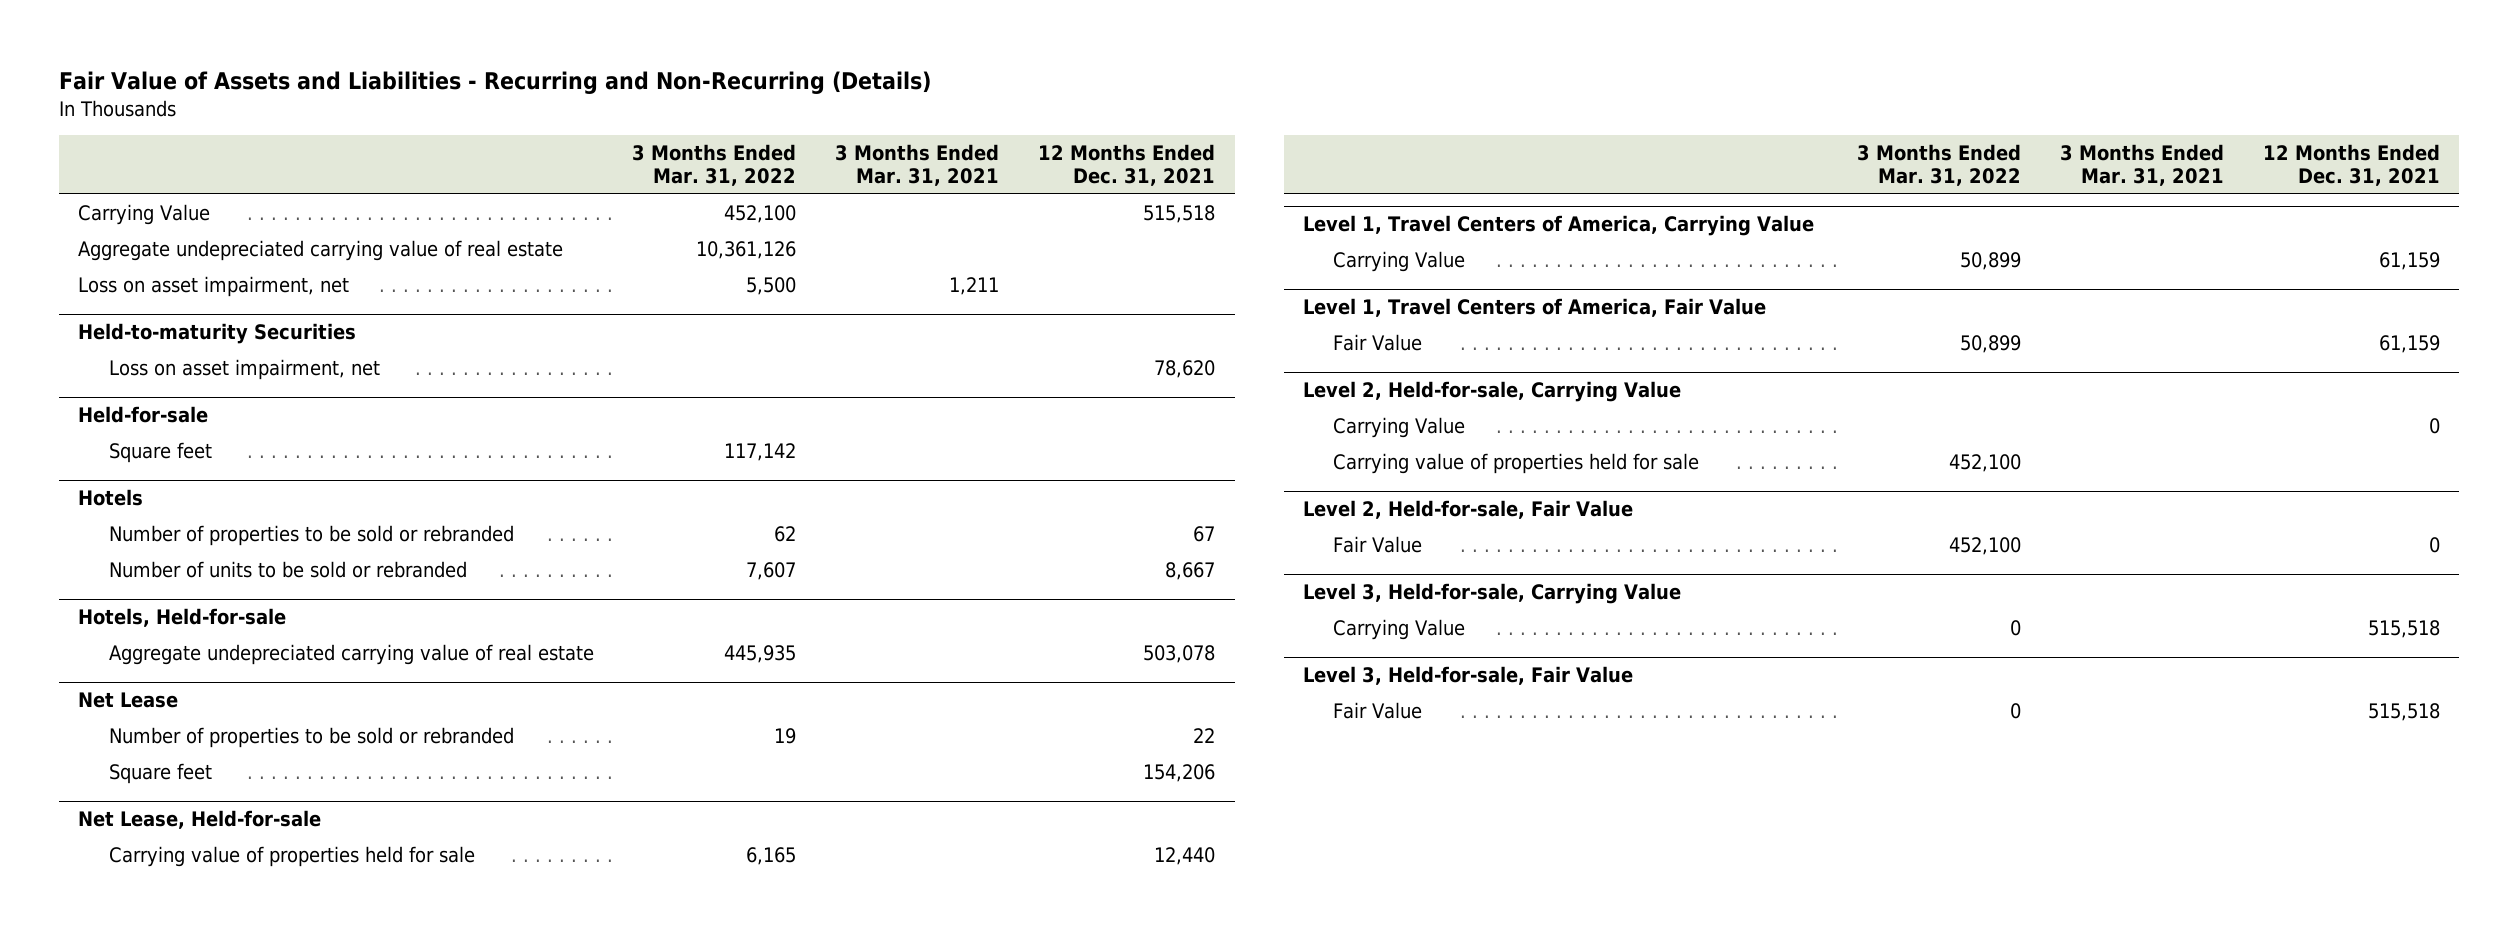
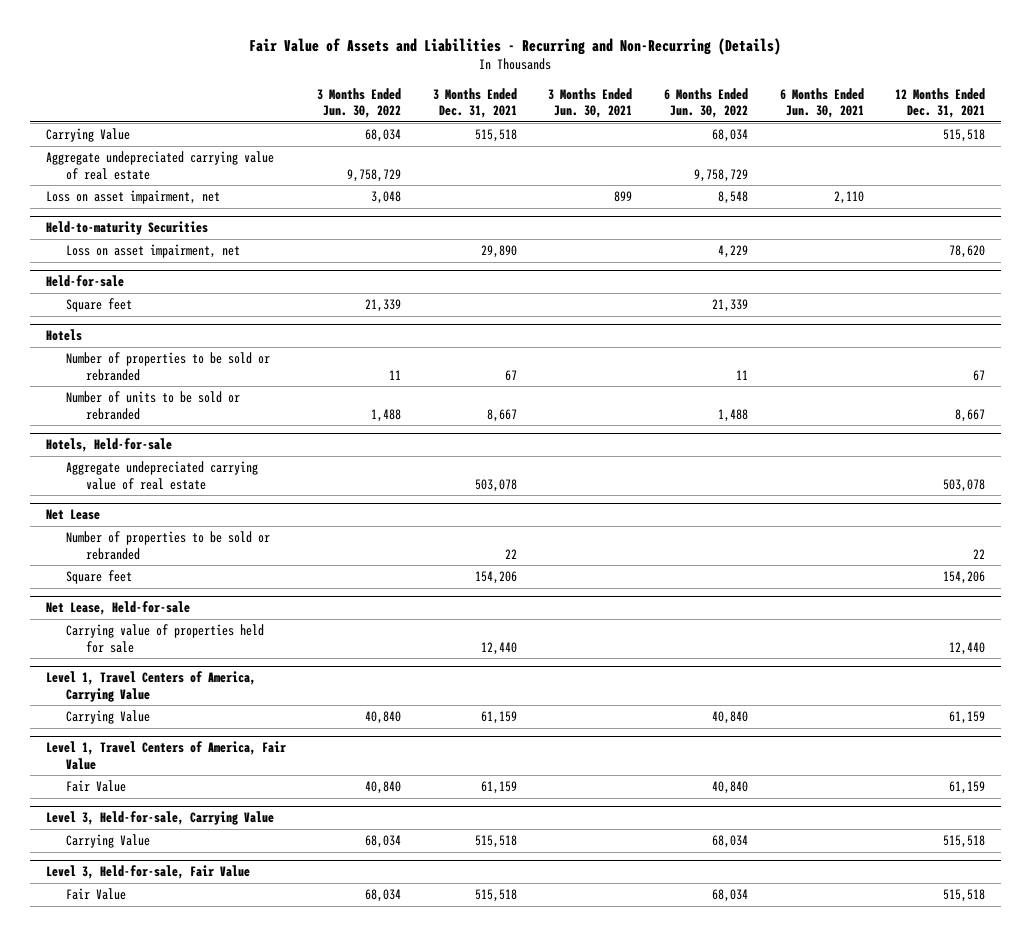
[632,144,797,187] 3 Months Ended Mar. 31, 2022 -> none
[835,144,1000,187] 3 Months Ended Mar. 31, 2021 -> none
none -> [317,87,402,119] 3 Months Ended Jun. 30, 2022
none -> [432,87,517,119] 3 Months Ended Dec. 31, 2021
none -> [548,87,633,119] 3 Months Ended Jun. 30, 2021
none -> [664,87,749,119] 6 Months Ended Jun. 30, 2022
none -> [779,87,864,119] 6 Months Ended Jun. 30, 2021
[1303,381,1682,403] Level 2, Held-for-sale, Carrying Value -> none
[1333,416,1466,438] Carrying Value -> none
[1333,452,1700,474] Carrying value of properties held for sale -> none
[1303,500,1634,520] Level 2, Held-for-sale, Fair Value -> none
[1333,535,1423,553] Fair Value -> none

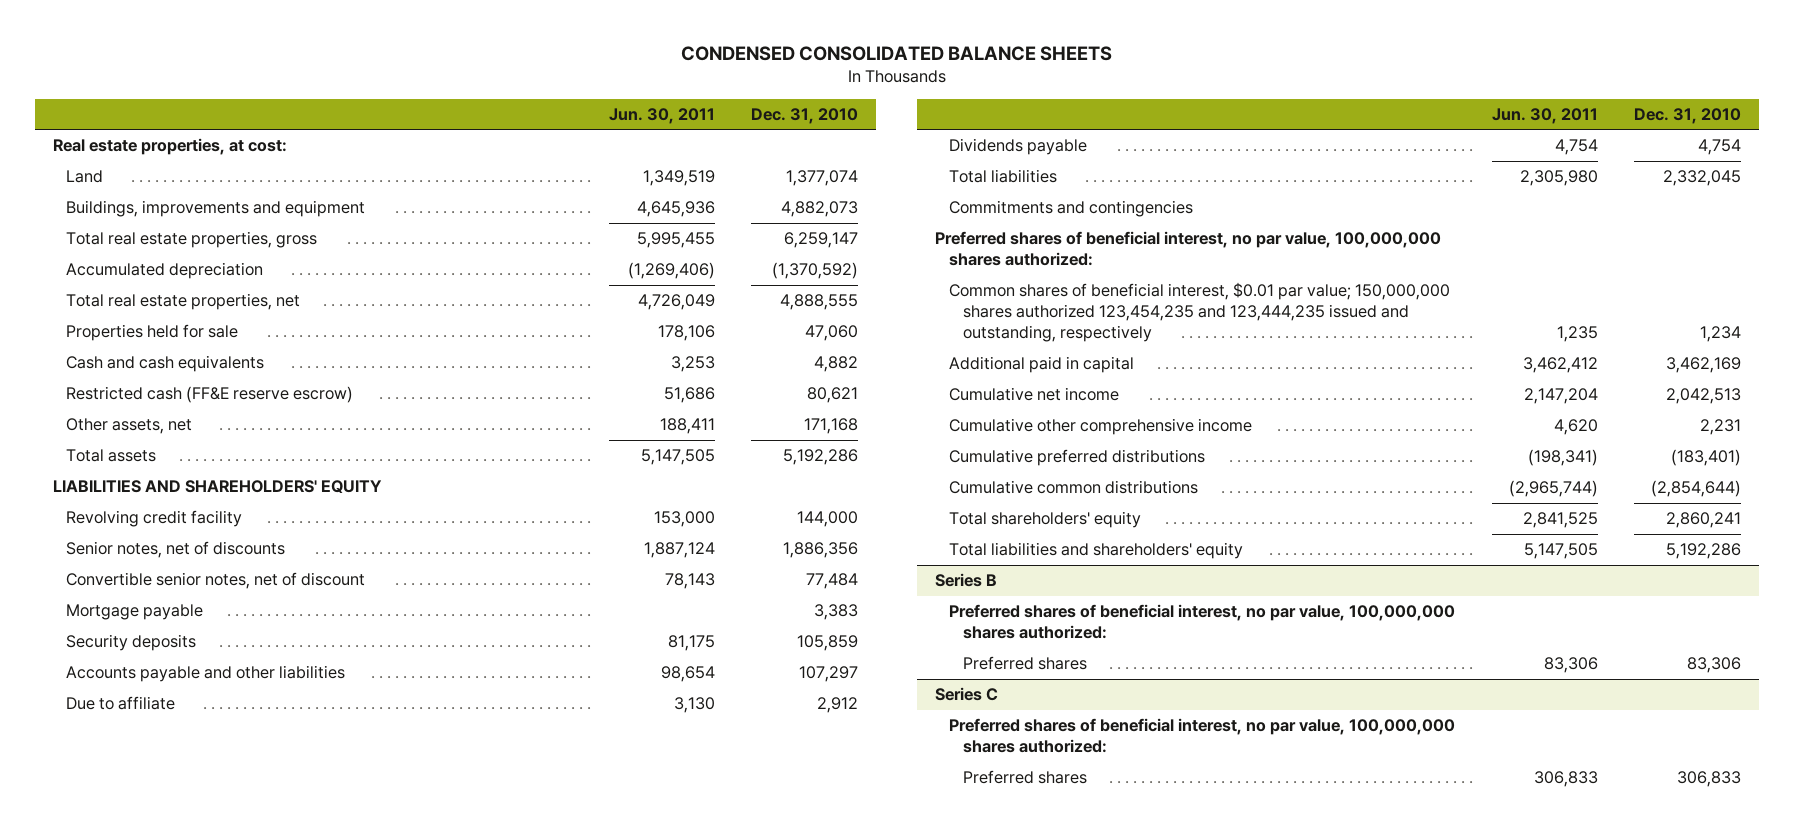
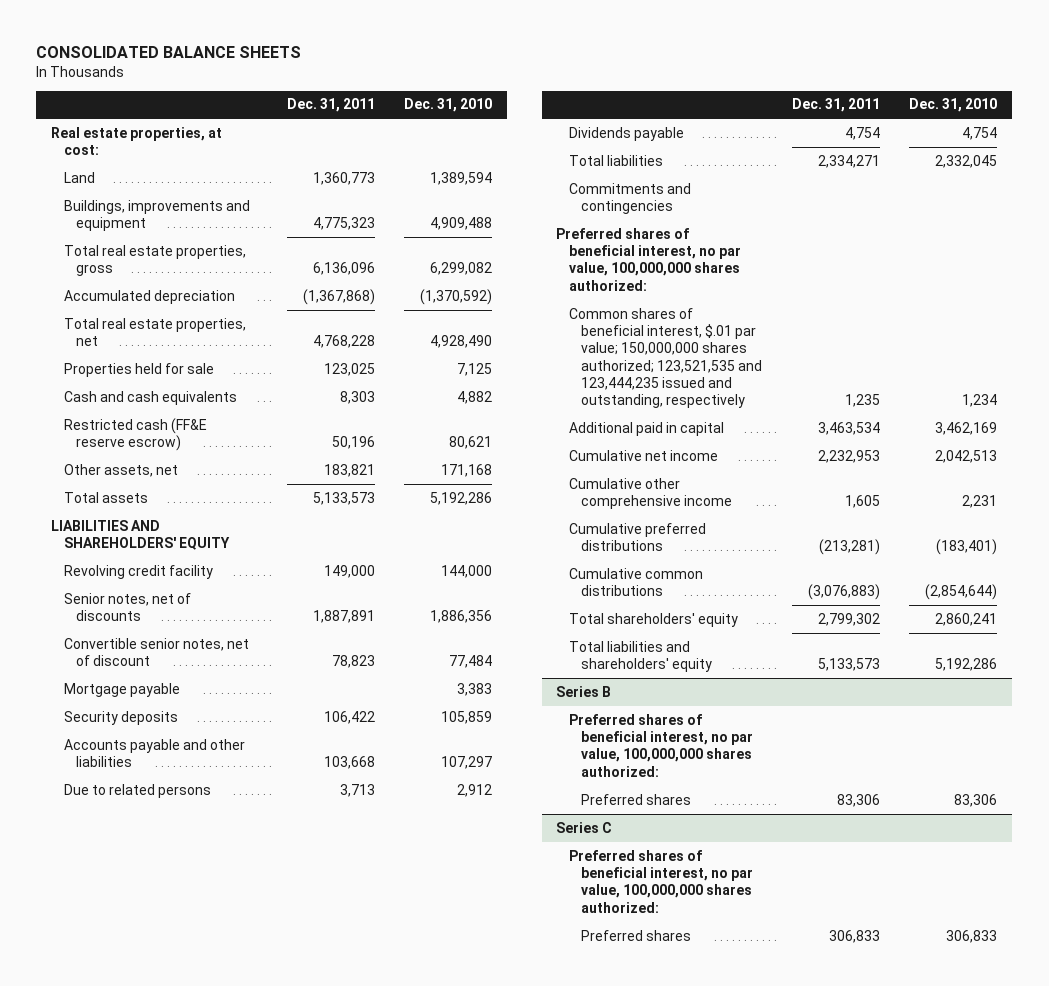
[680,46,1112,62] CONDENSED CONSOLIDATED BALANCE SHEETS -> [36,45,302,58] CONSOLIDATED BALANCE SHEETS
[608,107,715,124] Jun. 30, 2011 -> none
none -> [286,98,375,113] Dec. 31, 2011
[786,170,859,187] 1,377,074 -> [430,171,493,185] 1,389,594
[781,201,859,218] 4,882,073 -> [430,217,493,231] 4,909,488
[784,232,859,249] 6,259,147 -> [430,262,493,276] 6,299,082
[780,294,859,311] 4,888,555 -> [430,335,493,349] 4,928,490
[805,325,859,342] 47,060 -> [457,362,493,376] 7,125
[66,696,176,711] Due to affiliate -> [63,783,211,798] Due to related persons
[949,282,1451,343] Common shares of beneficial interest, $0.01 par value; 150,000,000 shares authorized 123,454,235 and 123,444,235 issued and outstanding, respectively -> [568,307,763,409] Common shares of beneficial interest, $.01 par value; 150,000,000 shares authorized; 123,521,535 and 123,444,235 issued and outstanding, respectively

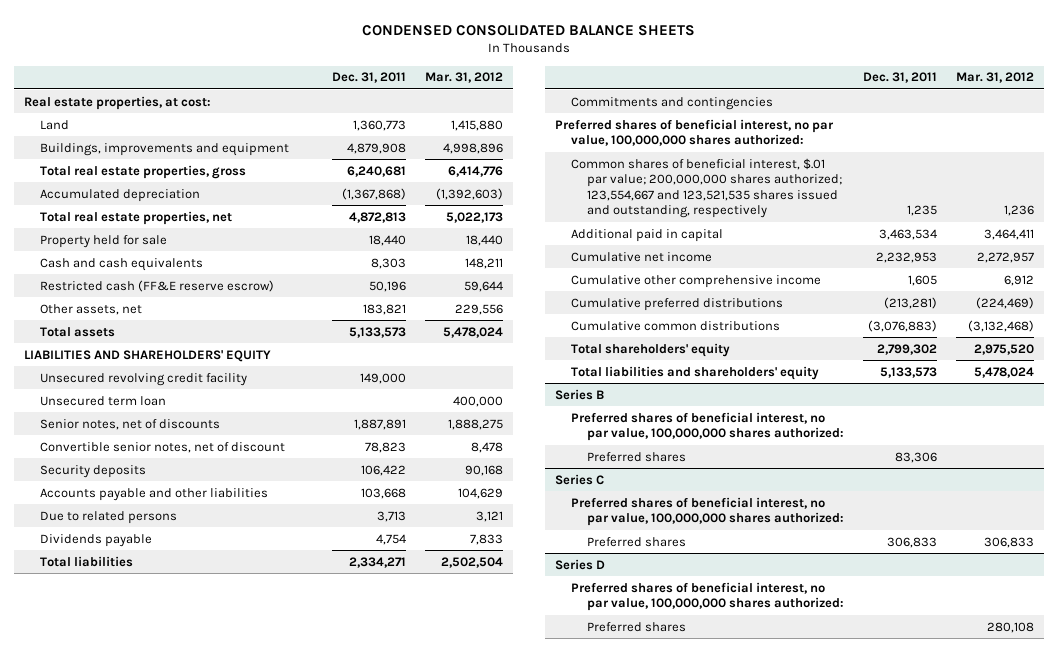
[36,45,302,58] CONSOLIDATED BALANCE SHEETS -> [362,24,696,36] CONDENSED CONSOLIDATED BALANCE SHEETS
[404,98,493,113] Dec. 31, 2010 -> none
none -> [424,72,503,84] Mar. 31, 2012
[312,217,375,231] 4,775,323 -> [346,142,406,154] 4,879,908
[312,262,375,276] 6,136,096 -> [346,165,406,177] 6,240,681
[312,335,375,349] 4,768,228 -> [348,211,406,223] 4,872,813
[63,362,214,377] Properties held for sale -> [39,234,167,248] Property held for sale
[323,362,375,376] 123,025 -> [368,234,406,246] 18,440
[63,564,213,579] Revolving credit facility -> [39,372,247,386] Unsecured revolving credit facility
none -> [39,395,166,406] Unsecured term loan
[63,682,180,697] Mortgage payable -> none
[568,307,763,409] Common shares of beneficial interest, $.01 par value; 150,000,000 shares authorized; 123,521,535 and 123,444,235 issued and outstanding, respectively -> [570,157,842,219] Common shares of beneficial interest, $.01 par value; 200,000,000 shares authorized; 123,554,667 and 123,521,535 shares issued and outstanding, respectively
none -> [555,558,606,570] Series D
none -> [570,581,844,612] Preferred shares of beneficial interest, no par value, 100,000,000 shares authorized:
none -> [586,621,686,632] Preferred shares

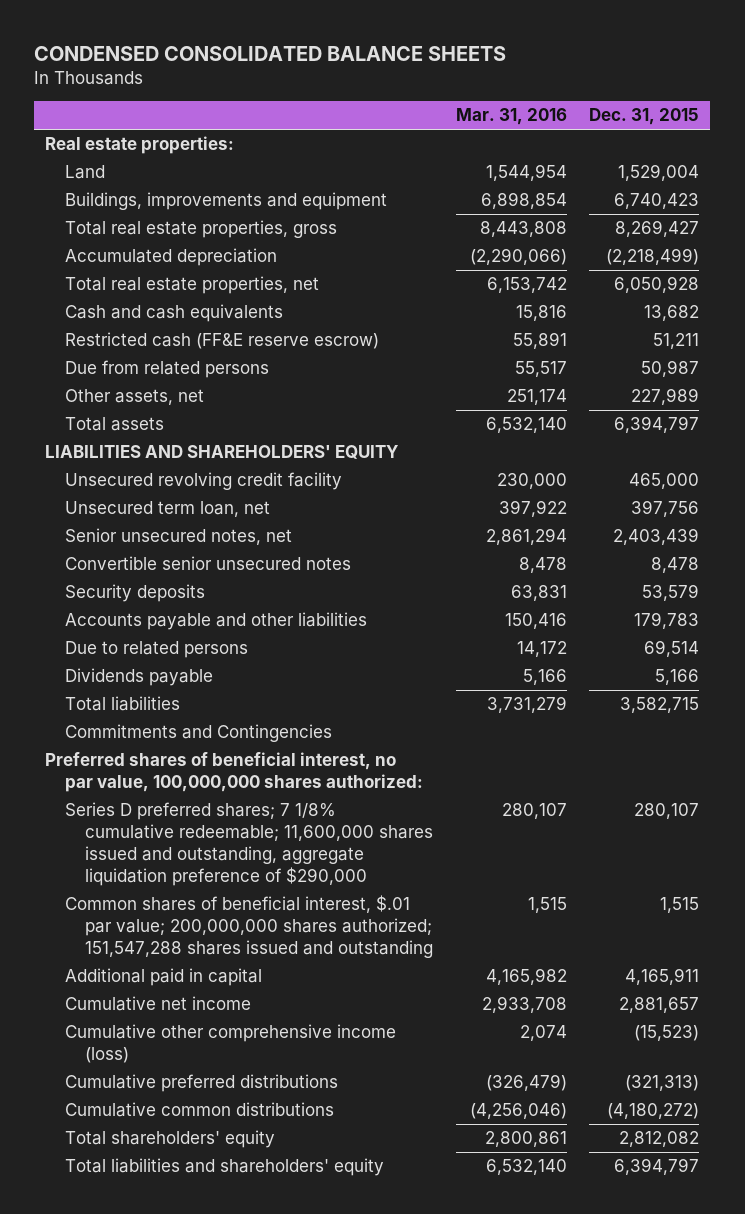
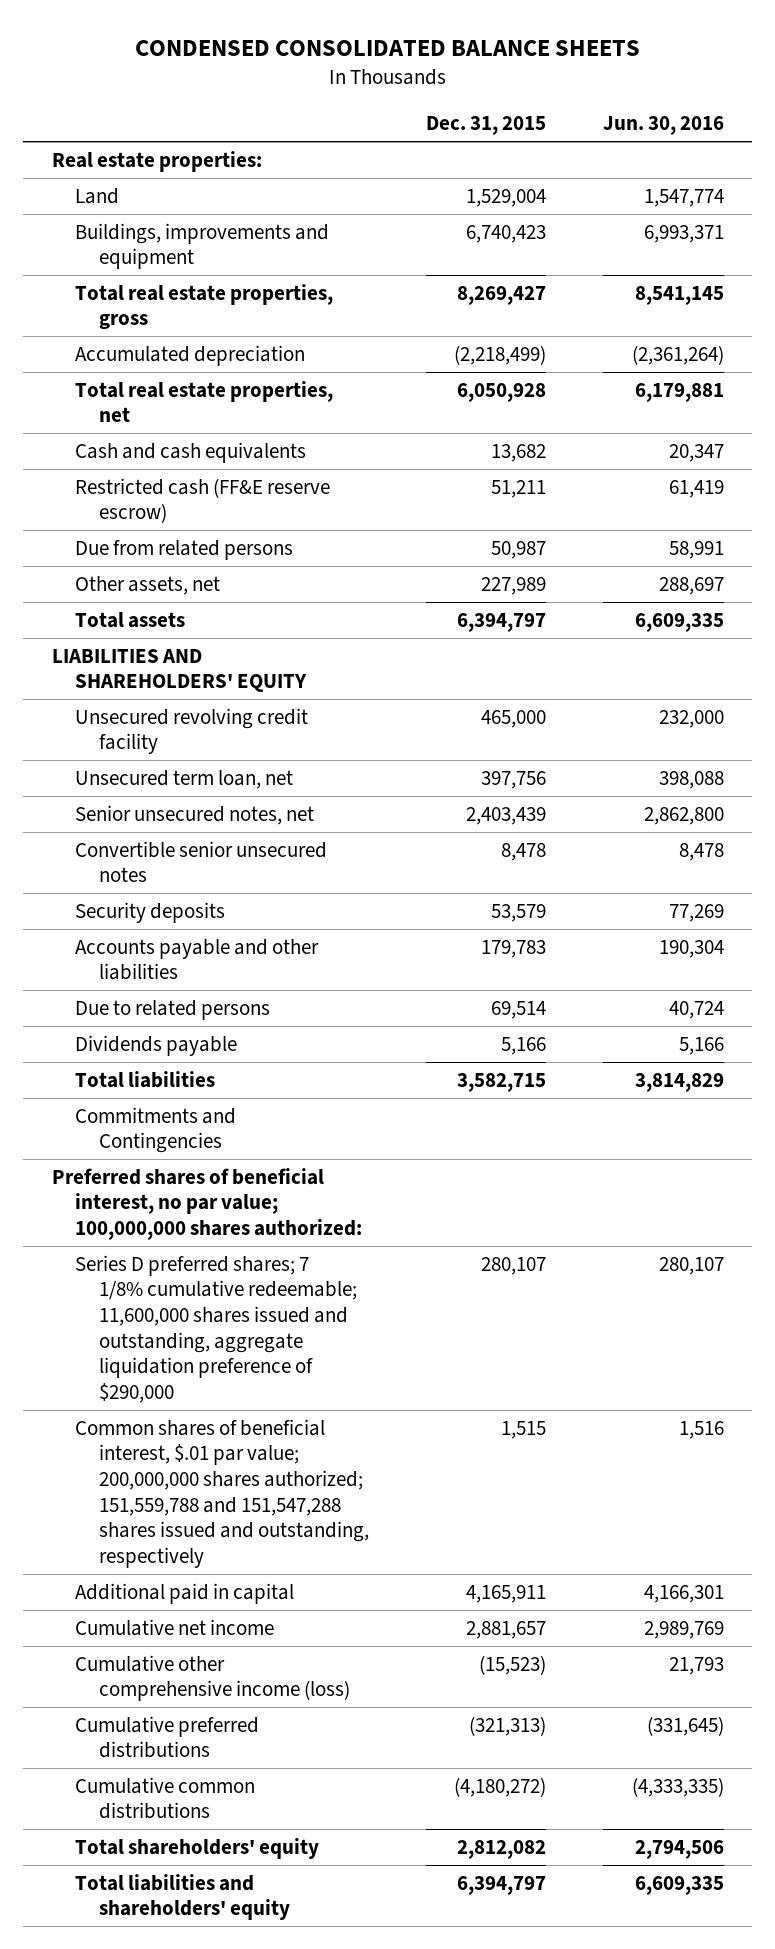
[455,108,567,126] Mar. 31, 2016 -> none
none -> [602,116,724,136] Jun. 30, 2016
[45,752,424,793] Preferred shares of beneficial interest, no par value, 100,000,000 shares authorized: -> [51,1167,363,1241] Preferred shares of beneficial interest, no par value; 100,000,000 shares authorized:
[65,895,434,959] Common shares of beneficial interest, $.01 par value; 200,000,000 shares authorized; 151,547,288 shares issued and outstanding -> [75,1418,369,1568] Common shares of beneficial interest, $.01 par value; 200,000,000 shares authorized; 151,559,788 and 151,547,288 shares issued and outstanding, respectively

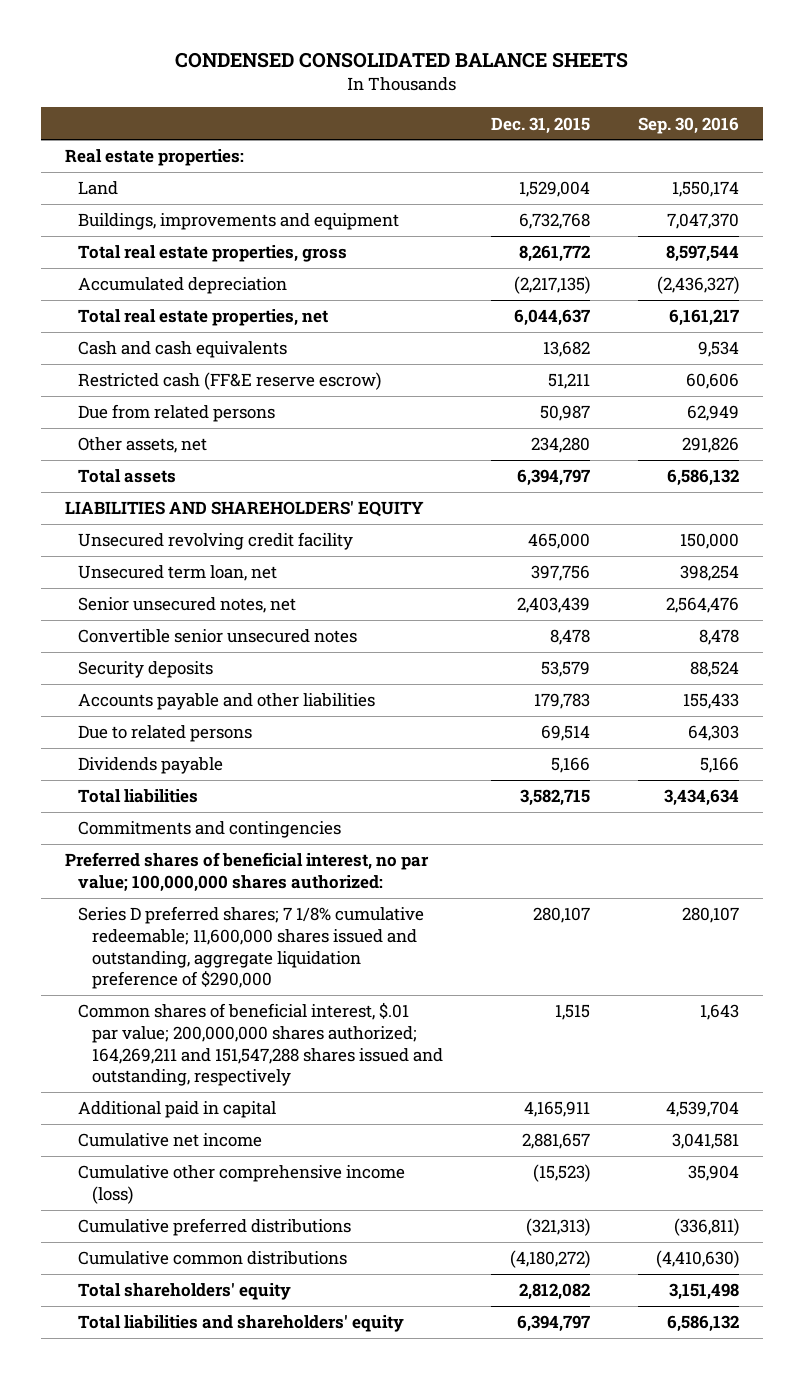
[602,116,724,136] Jun. 30, 2016 -> none
none -> [638,116,740,134] Sep. 30, 2016
[465,224,546,243] 6,740,423 -> [519,213,591,230] 6,732,768
[456,285,546,305] 8,269,427 -> [519,245,591,263] 8,261,772
[453,344,546,365] (2,218,499) -> [514,276,591,295] (2,217,135)
[456,382,546,402] 6,050,928 -> [514,309,591,327] 6,044,637
[480,576,546,595] 227,989 -> [531,437,591,454] 234,280
[75,1106,237,1154] Commitments and Contingencies -> [78,821,342,839] Commitments and contingencies
[75,1418,369,1568] Common shares of beneficial interest, $.01 par value; 200,000,000 shares authorized; 151,559,788 and 151,547,288 shares issued and outstanding, respectively -> [78,1002,444,1087] Common shares of beneficial interest, $.01 par value; 200,000,000 shares authorized; 164,269,211 and 151,547,288 shares issued and outstanding, respectively

